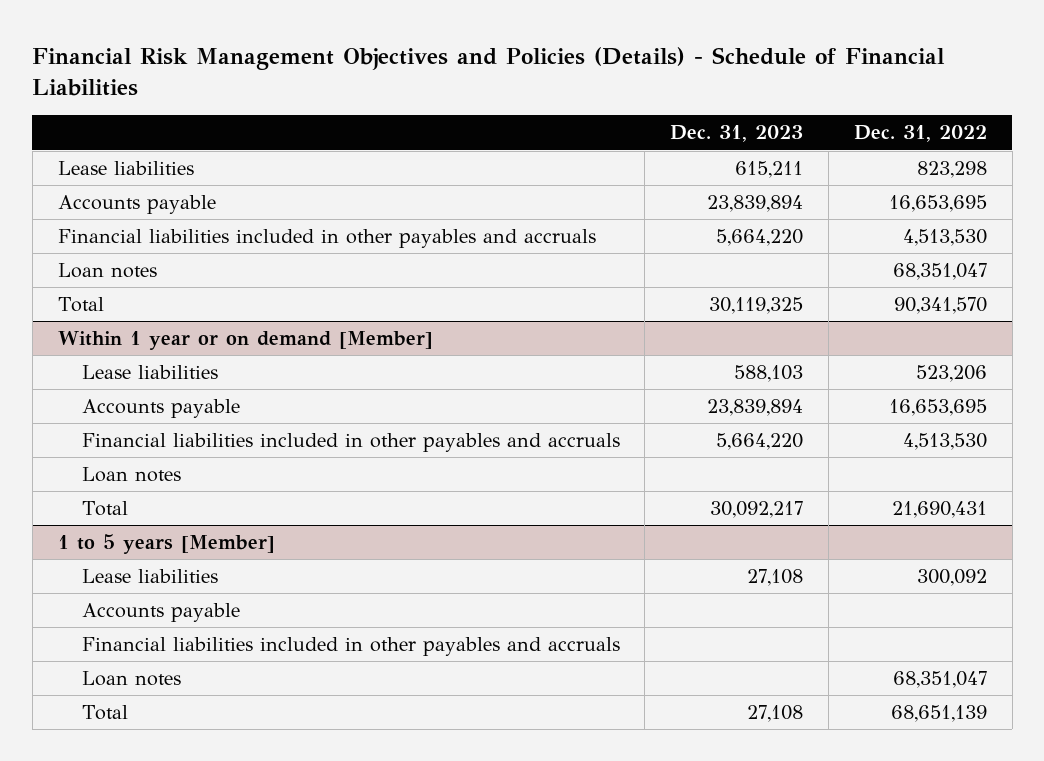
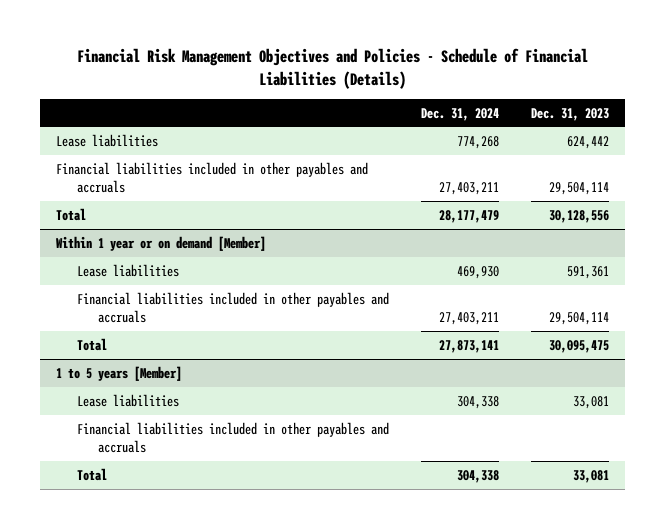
[32,46,946,97] Financial Risk Management Objectives and Policies (Details) - Schedule of Financial Liabilities -> [76,48,588,89] Financial Risk Management Objectives and Policies - Schedule of Financial Liabilities (Details)
[853,125,987,143] Dec. 31, 2022 -> none
none -> [421,107,500,121] Dec. 31, 2024
[57,195,216,215] Accounts payable -> none
[57,263,157,279] Loan notes -> none
[735,161,804,179] 615,211 -> [566,135,609,149] 624,442
[716,229,804,247] 5,664,220 -> [548,182,609,196] 29,504,114
[709,297,804,315] 30,119,325 -> [548,209,609,223] 30,128,556
[81,399,240,419] Accounts payable -> none
[81,467,181,483] Loan notes -> none
[734,365,804,383] 588,103 -> [566,265,609,279] 591,361
[716,433,804,451] 5,664,220 -> [548,312,609,326] 29,504,114
[710,501,804,519] 30,092,217 -> [548,339,609,353] 30,095,475
[81,603,240,623] Accounts payable -> none
[747,569,804,587] 27,108 -> [572,395,609,409] 33,081
[81,671,181,687] Loan notes -> none
[747,705,804,723] 27,108 -> [572,469,609,483] 33,081

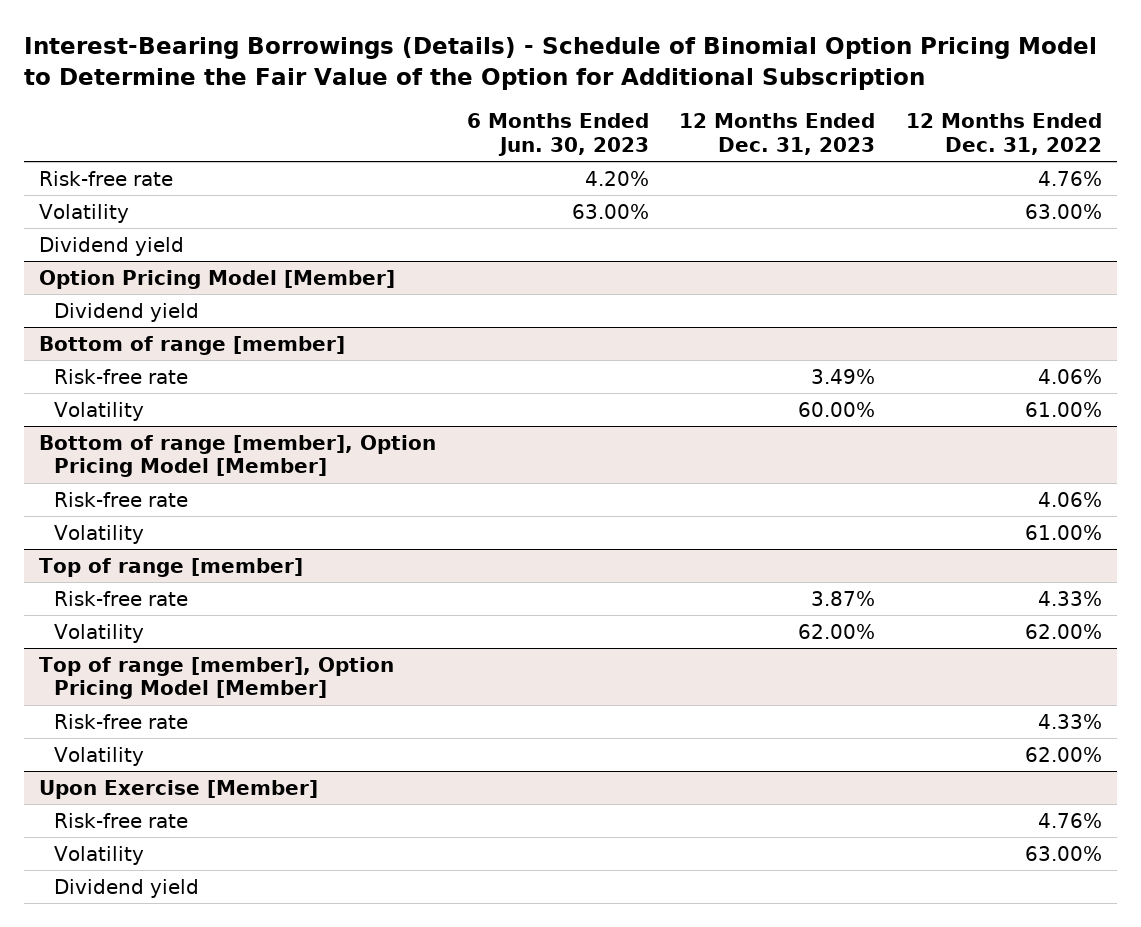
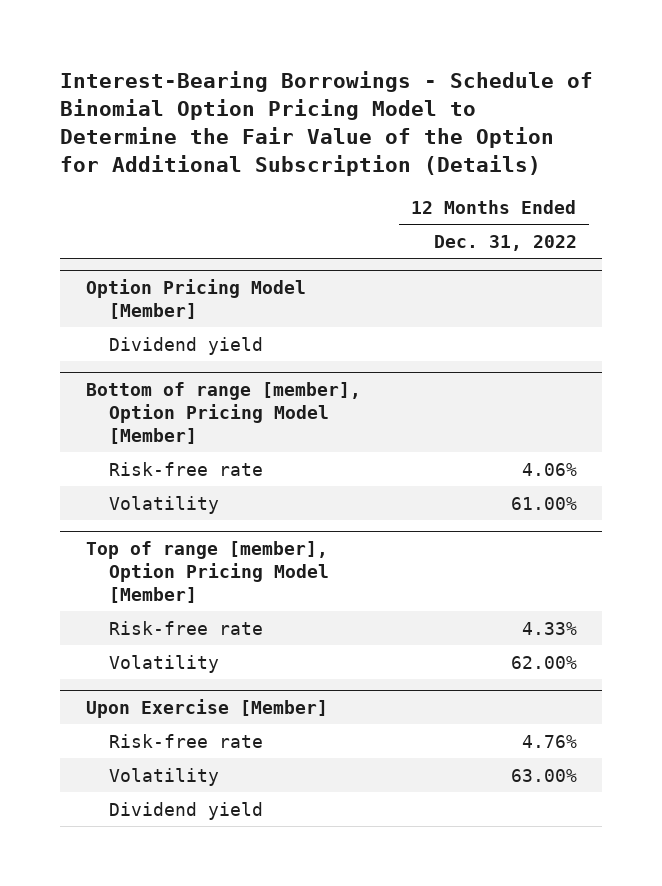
[23,37,1097,90] Interest-Bearing Borrowings (Details) - Schedule of Binomial Option Pricing Model to Determine the Fair Value of the Option for Additional Subscription -> [60,71,594,177] Interest-Bearing Borrowings - Schedule of Binomial Option Pricing Model to Determine the Fair Value of the Option for Additional Subscription (Details)
[466,113,649,156] 6 Months Ended Jun. 30, 2023 -> none
[679,113,876,155] 12 Months Ended Dec. 31, 2023 -> none
[39,170,174,186] Risk-free rate -> none
[39,203,130,223] Volatility -> none
[39,236,185,256] Dividend yield -> none
[39,335,346,355] Bottom of range [member] -> none
[53,368,188,384] Risk-free rate -> none
[53,401,144,421] Volatility -> none
[39,557,304,577] Top of range [member] -> none
[53,590,188,606] Risk-free rate -> none
[53,623,144,643] Volatility -> none

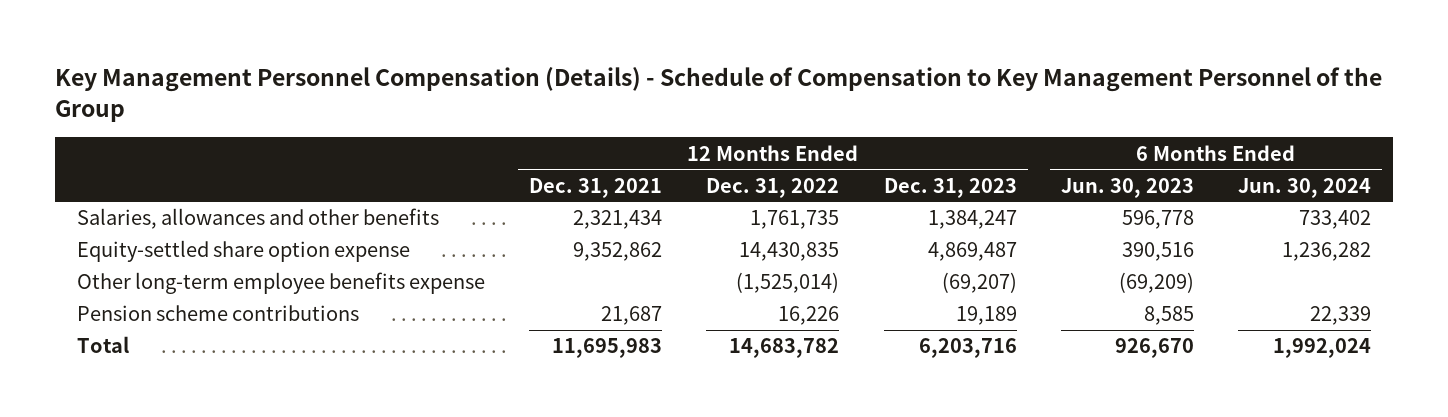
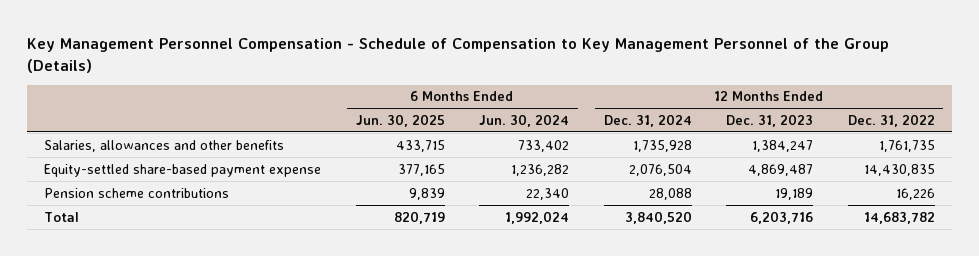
[54,67,1382,123] Key Management Personnel Compensation (Details) - Schedule of Compensation to Key Management Personnel of the Group -> [26,37,889,73] Key Management Personnel Compensation - Schedule of Compensation to Key Management Personnel of the Group (Details)
[529,177,663,198] Dec. 31, 2021 -> none
[1060,177,1194,198] Jun. 30, 2023 -> none
none -> [355,113,445,127] Jun. 30, 2025
none -> [603,113,692,127] Dec. 31, 2024
[76,272,485,295] Other long-term employee benefits expense -> none
[76,240,410,263] Equity-settled share option expense -> [44,163,322,177] Equity-settled share-based payment expense
[1310,306,1372,326] 22,339 -> [526,187,570,200] 22,340

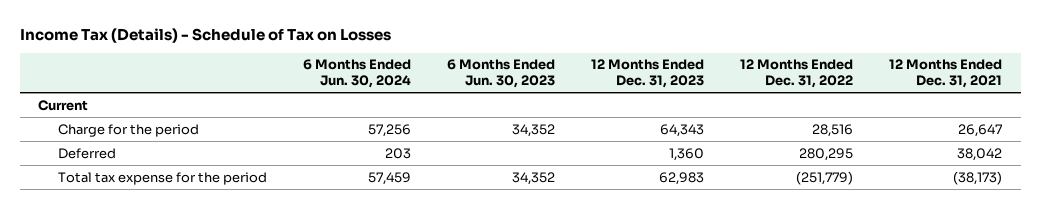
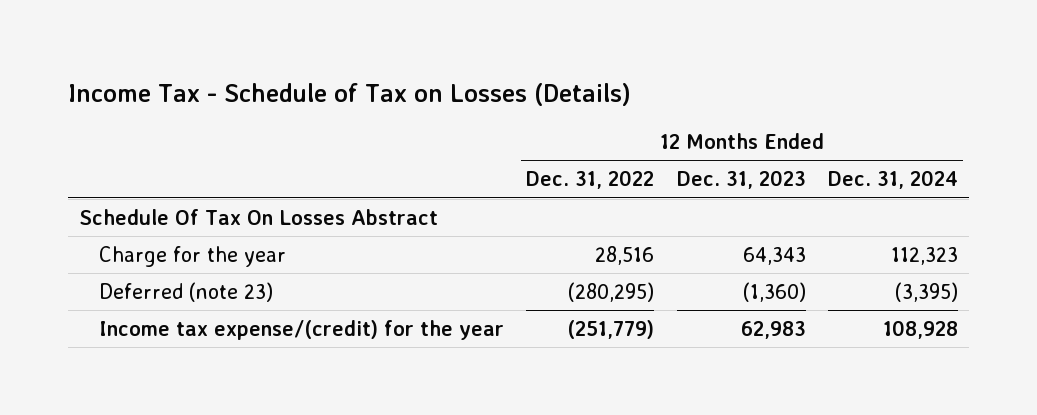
[19,27,391,43] Income Tax (Details) - Schedule of Tax on Losses -> [68,82,632,106] Income Tax - Schedule of Tax on Losses (Details)
[303,59,412,89] 6 Months Ended Jun. 30, 2024 -> none
[447,59,556,89] 6 Months Ended Jun. 30, 2023 -> none
[889,59,1003,89] 12 Months Ended Dec. 31, 2021 -> none
none -> [827,170,958,190] Dec. 31, 2024
[37,99,88,111] Current -> none
none -> [79,208,439,225] Schedule Of Tax On Losses Abstract
[58,123,200,137] Charge for the period -> [99,245,287,267] Charge for the year
[58,147,117,159] Deferred -> [99,281,274,302] Deferred (note 23)
[669,147,705,161] 1,360 -> [742,281,806,302] (1,360)
[799,147,854,161] 280,295 -> [568,281,655,302] (280,295)
[58,171,268,185] Total tax expense for the period -> [99,319,505,340] Income tax expense/(credit) for the year

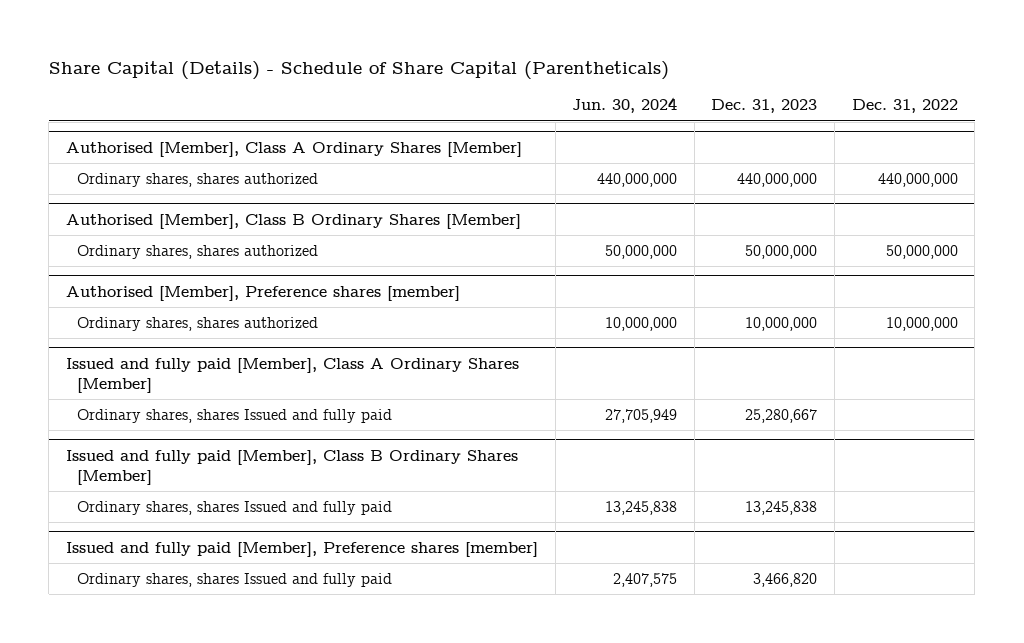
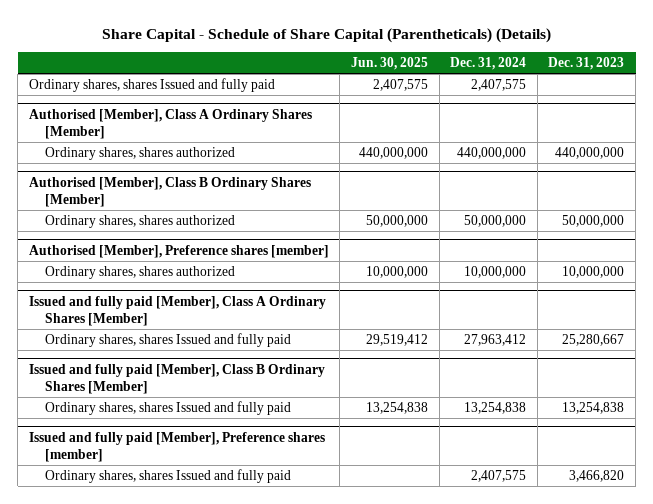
[48,60,669,80] Share Capital (Details) - Schedule of Share Capital (Parentheticals) -> [101,27,551,43] Share Capital - Schedule of Share Capital (Parentheticals) (Details)
[572,97,678,114] Jun. 30, 2024 -> none
[851,99,958,114] Dec. 31, 2022 -> none
none -> [350,56,428,70] Jun. 30, 2025
none -> [450,56,527,70] Dec. 31, 2024
none -> [28,77,275,92] Ordinary shares, shares Issued and fully paid
[745,501,818,516] 13,245,838 -> [562,401,625,414] 13,254,838

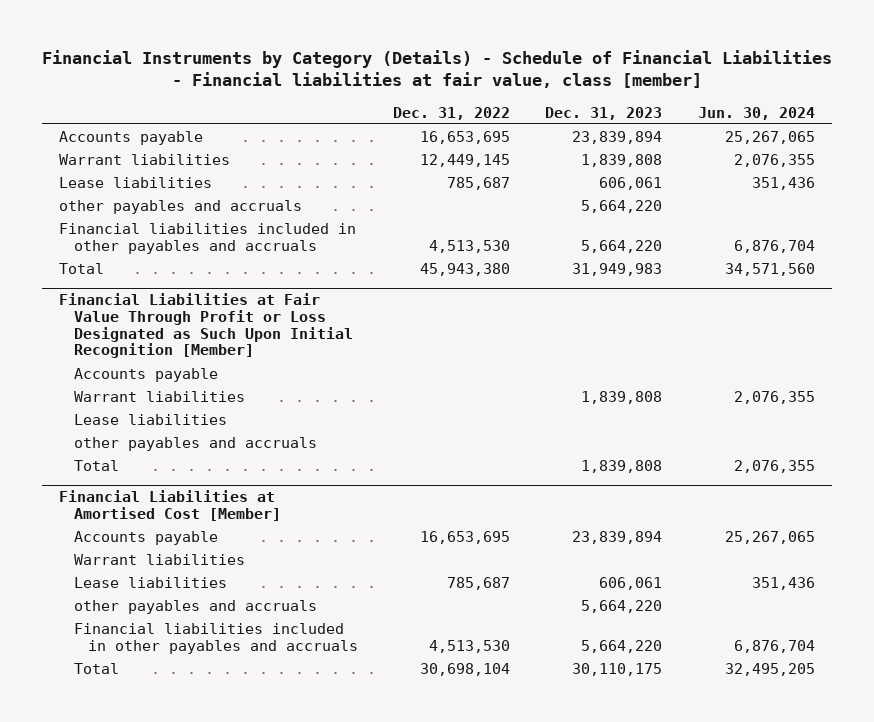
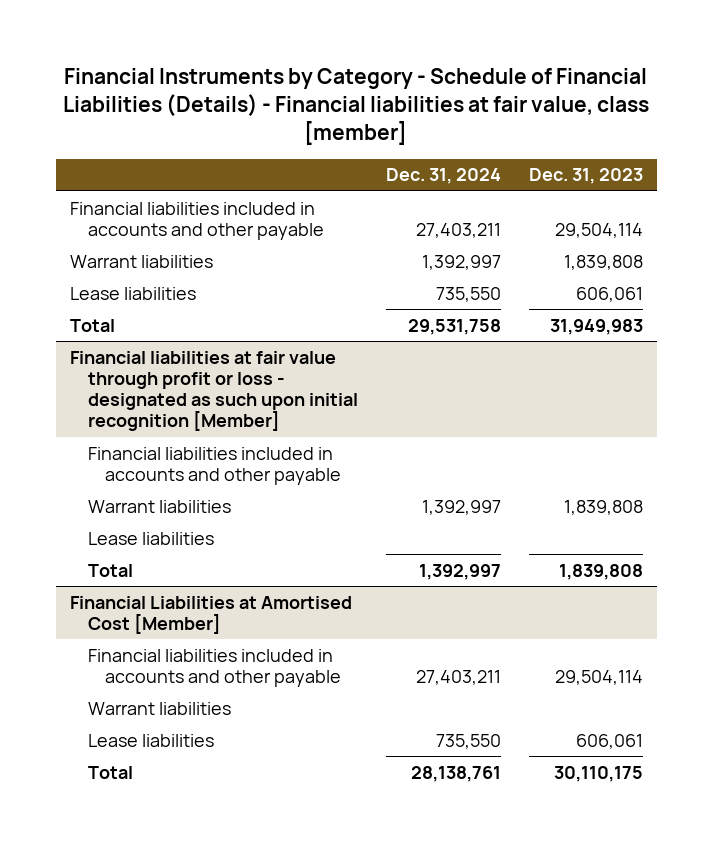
[41,50,832,89] Financial Instruments by Category (Details) - Schedule of Financial Liabilities - Financial liabilities at fair value, class [member] -> [63,67,650,146] Financial Instruments by Category - Schedule of Financial Liabilities (Details) - Financial liabilities at fair value, class [member]
[393,106,511,120] Dec. 31, 2022 -> none
[697,106,815,120] Jun. 30, 2024 -> none
none -> [385,168,501,185] Dec. 31, 2024
[59,130,204,145] Accounts payable -> none
none -> [69,201,324,240] Financial liabilities included in accounts and other payable
[59,199,303,214] other payables and accruals -> none
[59,222,357,254] Financial liabilities included in other payables and accruals -> none
[73,367,218,382] Accounts payable -> none
[59,293,353,359] Financial Liabilities at Fair Value Through Profit or Loss Designated as Such Upon Initial Recognition [Member] -> [69,350,358,432] Financial liabilities at fair value through profit or loss - designated as such upon initial recognition [Member]
none -> [87,446,342,485] Financial liabilities included in accounts and other payable
[73,436,317,451] other payables and accruals -> none
[73,530,218,545] Accounts payable -> none
none -> [87,648,342,687] Financial liabilities included in accounts and other payable
[73,599,317,614] other payables and accruals -> none
[73,622,359,654] Financial liabilities included in other payables and accruals -> none

